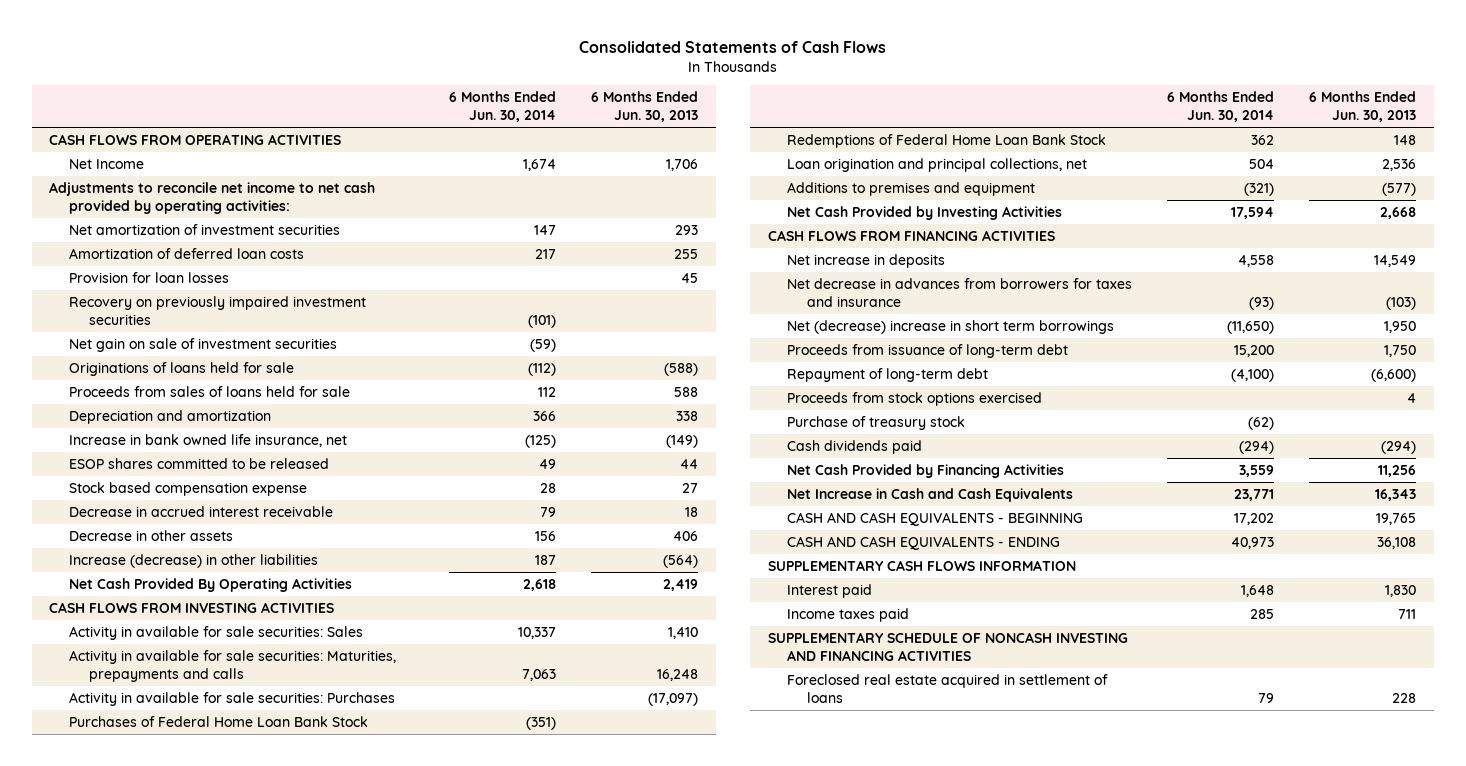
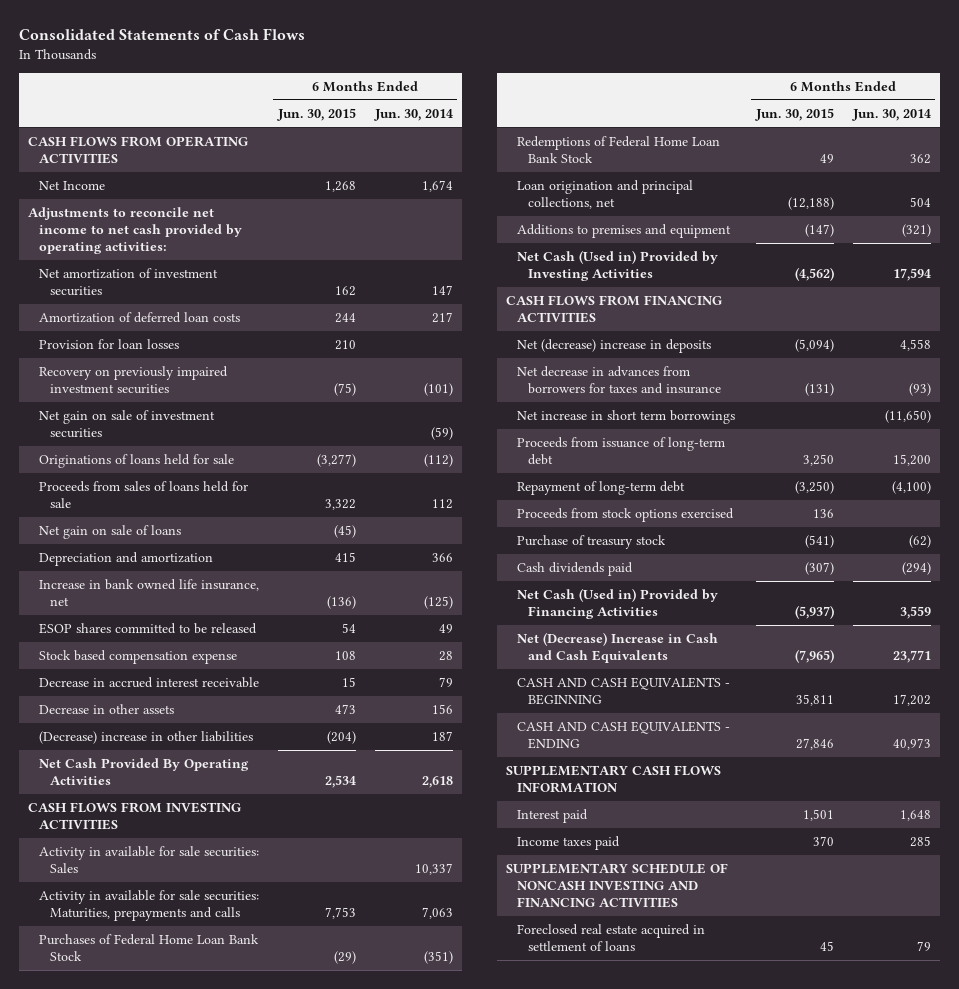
[591,91,699,123] 6 Months Ended Jun. 30, 2013 -> none
none -> [277,107,357,121] Jun. 30, 2015
none -> [39,524,182,539] Net gain on sale of loans
[68,554,318,569] Increase (decrease) in other liabilities -> [39,730,254,744] (Decrease) increase in other liabilities
[68,692,395,707] Activity in available for sale securities: Purchases -> none
[787,206,1063,221] Net Cash Provided by Investing Activities -> [517,249,719,281] Net Cash (Used in) Provided by Investing Activities
[787,254,946,269] Net increase in deposits -> [517,338,712,353] Net (decrease) increase in deposits
[787,320,1115,335] Net (decrease) increase in short term borrowings -> [517,409,736,424] Net increase in short term borrowings
[787,464,1065,479] Net Cash Provided by Financing Activities -> [517,587,719,619] Net Cash (Used in) Provided by Financing Activities
[787,488,1074,503] Net Increase in Cash and Cash Equivalents -> [517,631,719,663] Net (Decrease) Increase in Cash and Cash Equivalents

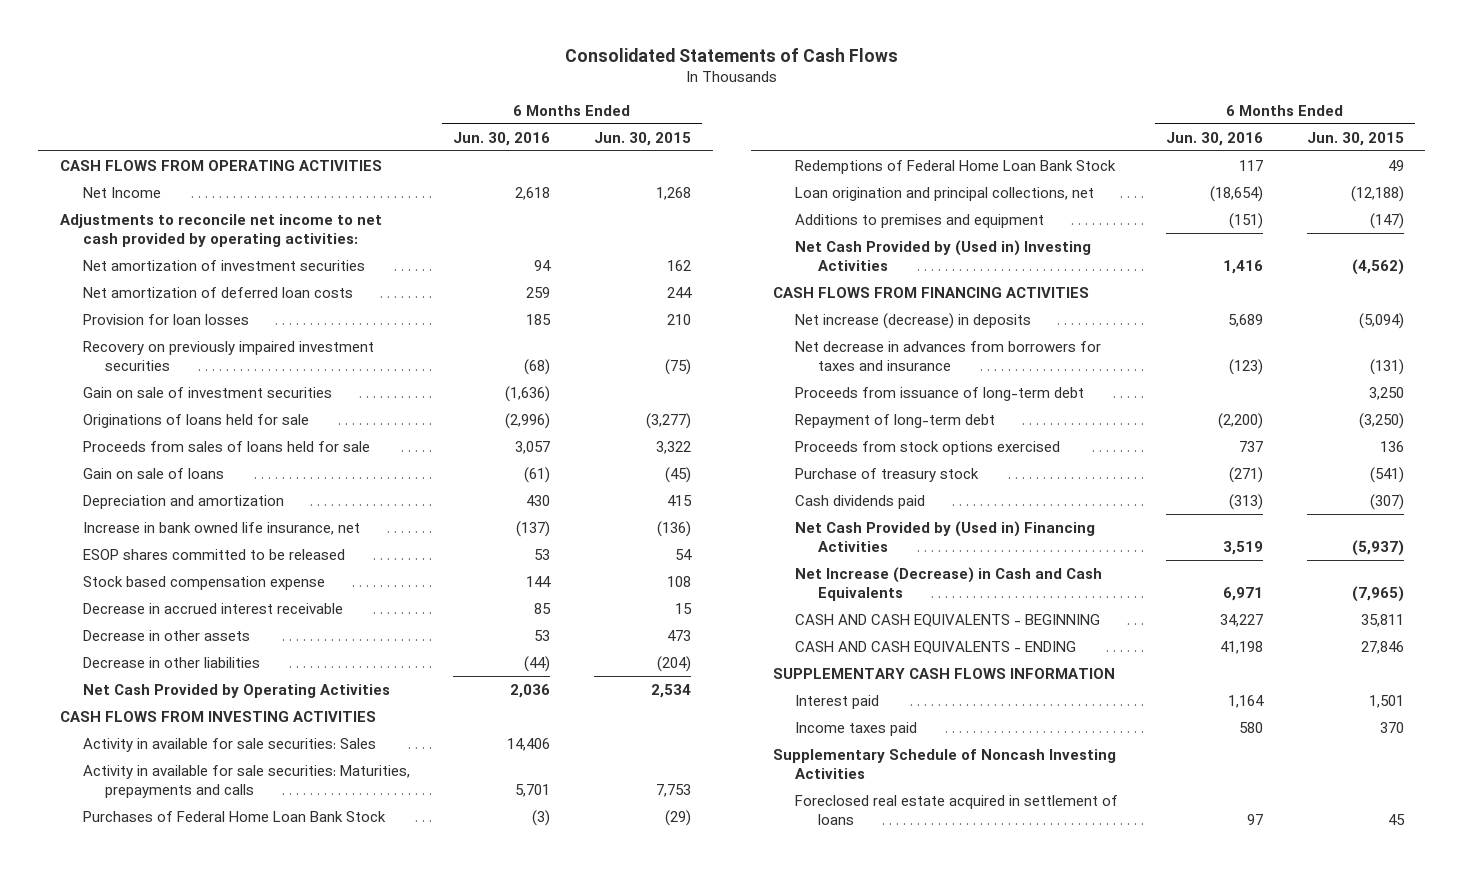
[373,108,453,121] Jun. 30, 2014 -> none
none -> [453,131,551,146] Jun. 30, 2016
[39,311,241,323] Amortization of deferred loan costs -> [82,286,353,298] Net amortization of deferred loan costs
[39,409,216,438] Net gain on sale of investment securities -> [82,386,332,398] Gain on sale of investment securities
[39,524,182,539] Net gain on sale of loans -> [82,467,224,479] Gain on sale of loans
[39,730,254,744] (Decrease) increase in other liabilities -> [82,656,260,668] Decrease in other liabilities
[39,757,250,785] Net Cash Provided By Operating Activities -> [82,683,390,698] Net Cash Provided by Operating Activities
[517,249,719,281] Net Cash (Used in) Provided by Investing Activities -> [795,239,1092,271] Net Cash Provided by (Used in) Investing Activities
[517,338,712,353] Net (decrease) increase in deposits -> [795,312,1032,329] Net increase (decrease) in deposits
[517,409,736,424] Net increase in short term borrowings -> none
[517,587,719,619] Net Cash (Used in) Provided by Financing Activities -> [795,520,1096,552] Net Cash Provided by (Used in) Financing Activities
[517,631,719,663] Net (Decrease) Increase in Cash and Cash Equivalents -> [795,566,1103,601] Net Increase (Decrease) in Cash and Cash Equivalents
[506,862,729,908] SUPPLEMENTARY SCHEDULE OF NONCASH INVESTING AND FINANCING ACTIVITIES -> [772,748,1116,779] Supplementary Schedule of Noncash Investing Activities

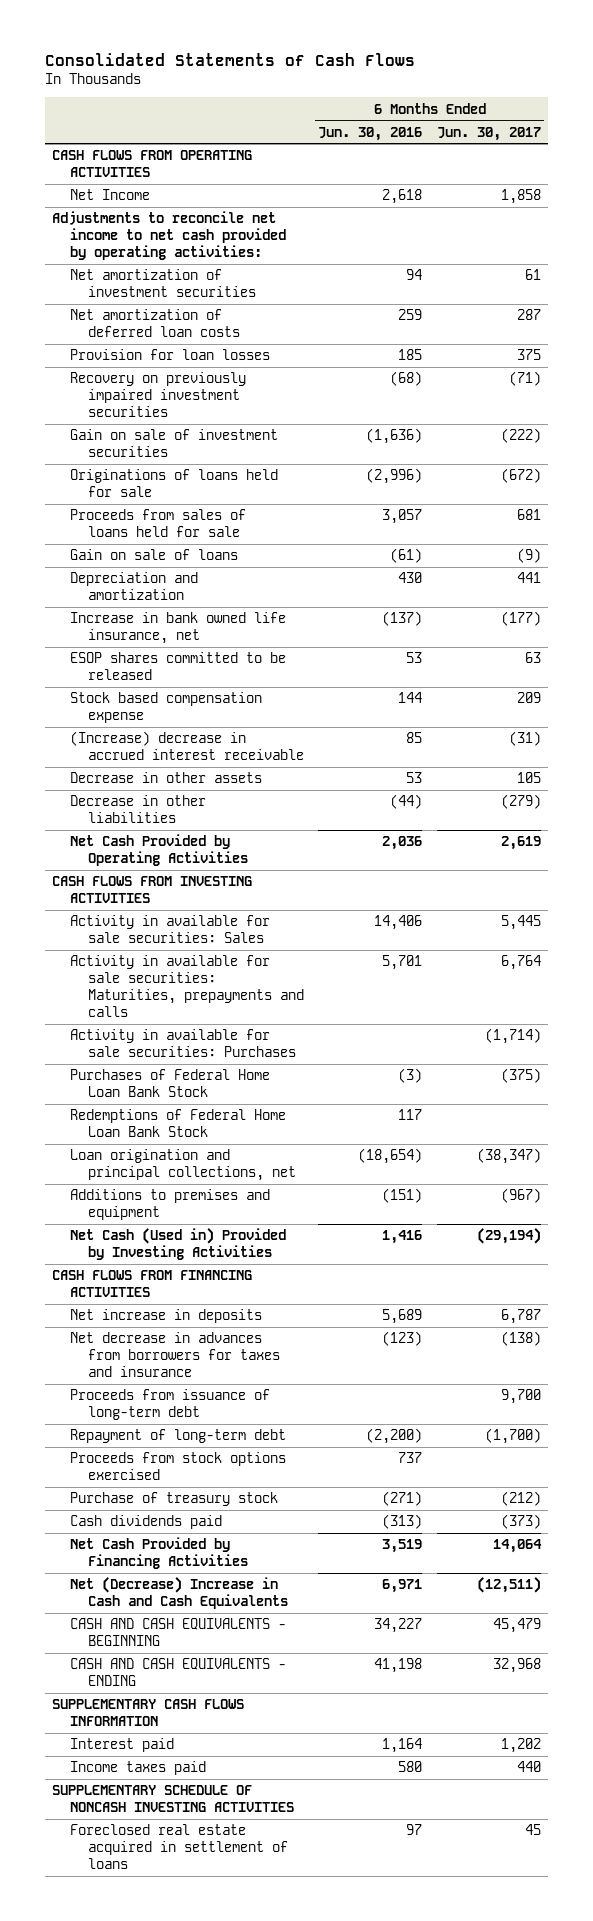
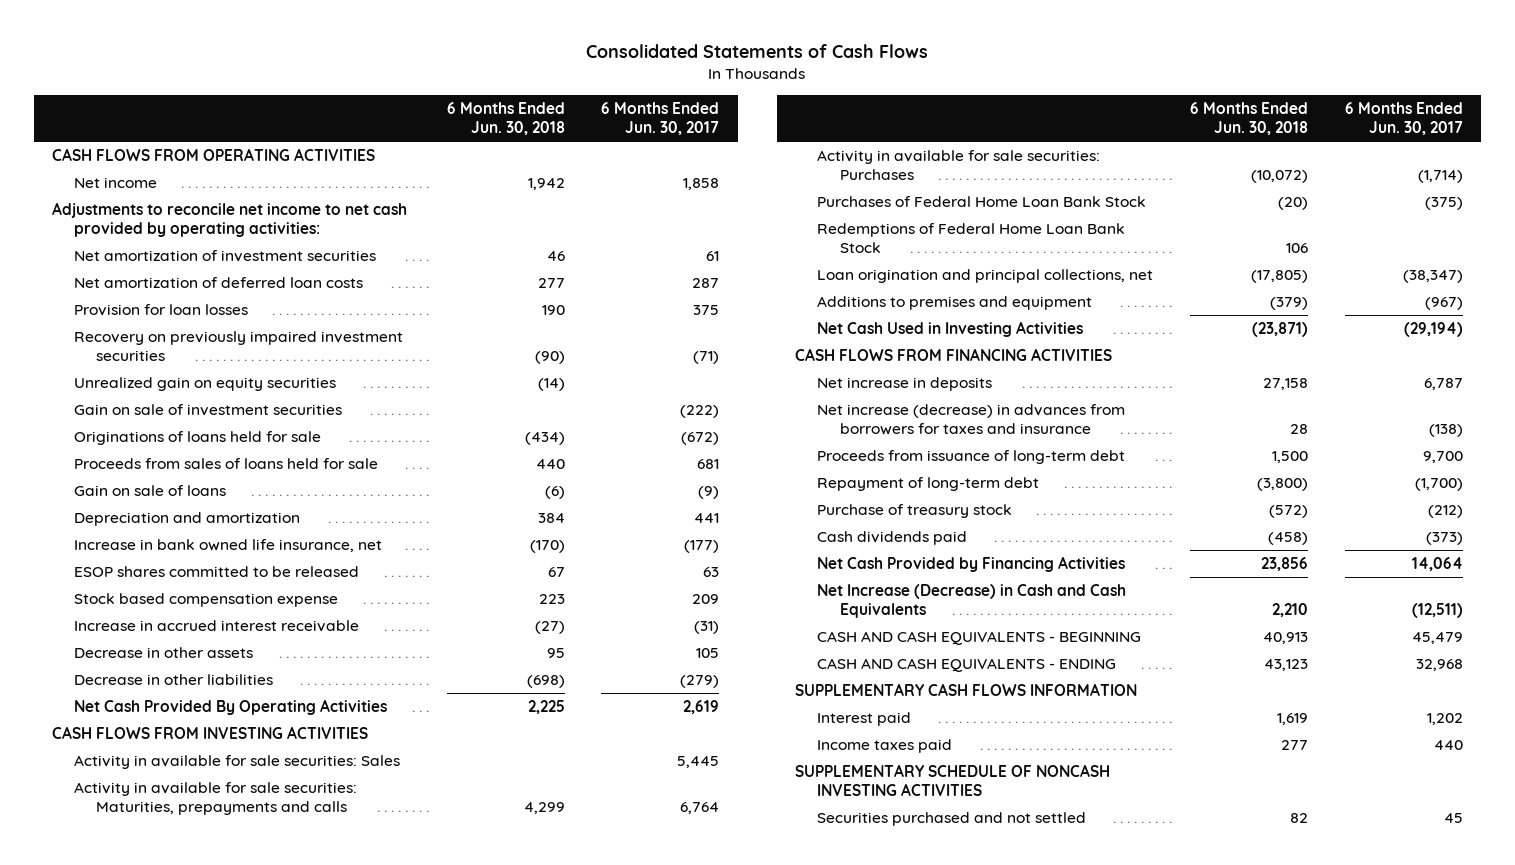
[318,126,423,141] Jun. 30, 2016 -> none
none -> [446,102,565,136] 6 Months Ended Jun. 30, 2018
[70,189,151,201] Net Income -> [74,177,158,189] Net income
none -> [74,377,337,392] Unrealized gain on equity securities
[70,731,305,761] (Increase) decrease in accrued interest receivable -> [74,620,360,633] Increase in accrued interest receivable
[70,834,249,867] Net Cash Provided by Operating Activities -> [74,699,388,716] Net Cash Provided By Operating Activities
[70,1228,287,1261] Net Cash (Used in) Provided by Investing Activities -> [817,321,1084,338] Net Cash Used in Investing Activities
[70,1332,281,1378] Net decrease in advances from borrowers for taxes and insurance -> [817,404,1126,436] Net increase (decrease) in advances from borrowers for taxes and insurance
[70,1452,287,1481] Proceeds from stock options exercised -> none
[70,1577,289,1610] Net (Decrease) Increase in Cash and Cash Equivalents -> [817,584,1127,619] Net Increase (Decrease) in Cash and Cash Equivalents
[70,1824,289,1870] Foreclosed real estate acquired in settlement of loans -> none
none -> [817,812,1087,827] Securities purchased and not settled

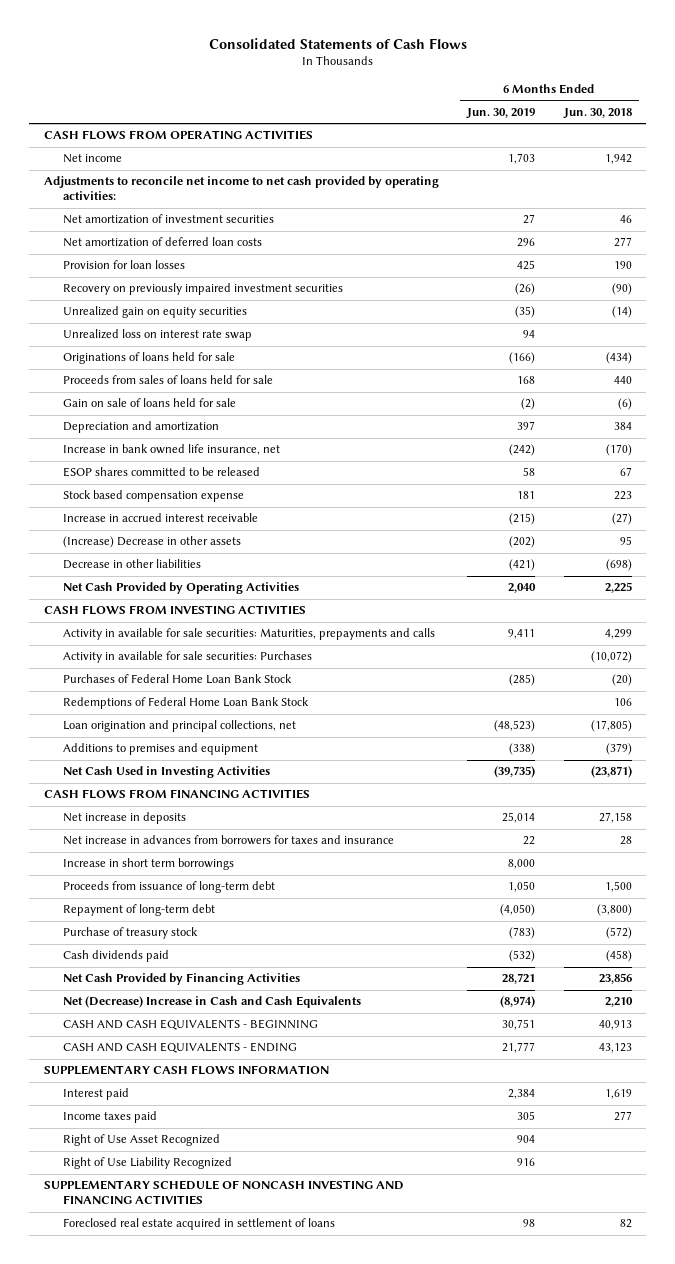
[601,102,720,136] 6 Months Ended Jun. 30, 2017 -> none
none -> [466,107,536,119] Jun. 30, 2019
[74,404,343,417] Gain on sale of investment securities -> none
none -> [62,329,252,342] Unrealized loss on interest rate swap
[74,485,227,497] Gain on sale of loans -> [62,398,236,408] Gain on sale of loans held for sale
[74,647,254,659] Decrease in other assets -> [62,536,241,549] (Increase) Decrease in other assets
[74,699,388,716] Net Cash Provided By Operating Activities -> [62,582,299,595] Net Cash Provided by Operating Activities
[74,755,401,770] Activity in available for sale securities: Sales -> none
[817,404,1126,436] Net increase (decrease) in advances from borrowers for taxes and insurance -> [62,835,394,846] Net increase in advances from borrowers for taxes and insurance
none -> [62,858,234,871] Increase in short term borrowings
[817,584,1127,619] Net Increase (Decrease) in Cash and Cash Equivalents -> [62,996,361,1009] Net (Decrease) Increase in Cash and Cash Equivalents
[817,812,1087,827] Securities purchased and not settled -> none
none -> [62,1134,220,1147] Right of Use Asset Recognized
none -> [62,1157,232,1170] Right of Use Liability Recognized
[795,764,1111,797] SUPPLEMENTARY SCHEDULE OF NONCASH INVESTING ACTIVITIES -> [43,1180,404,1206] SUPPLEMENTARY SCHEDULE OF NONCASH INVESTING AND FINANCING ACTIVITIES
none -> [62,1218,335,1231] Foreclosed real estate acquired in settlement of loans

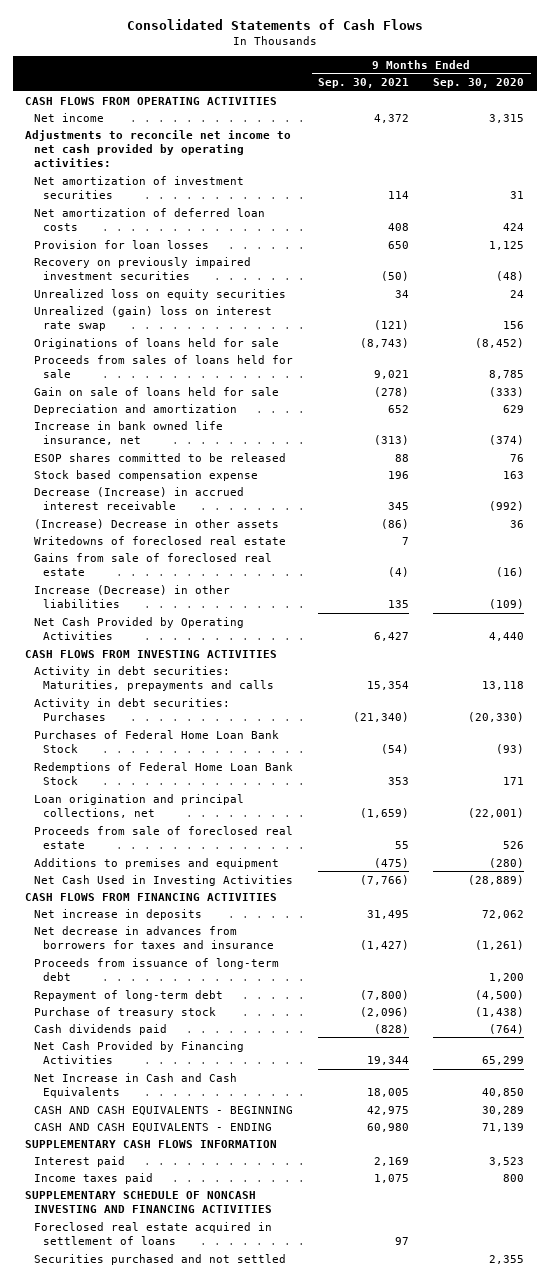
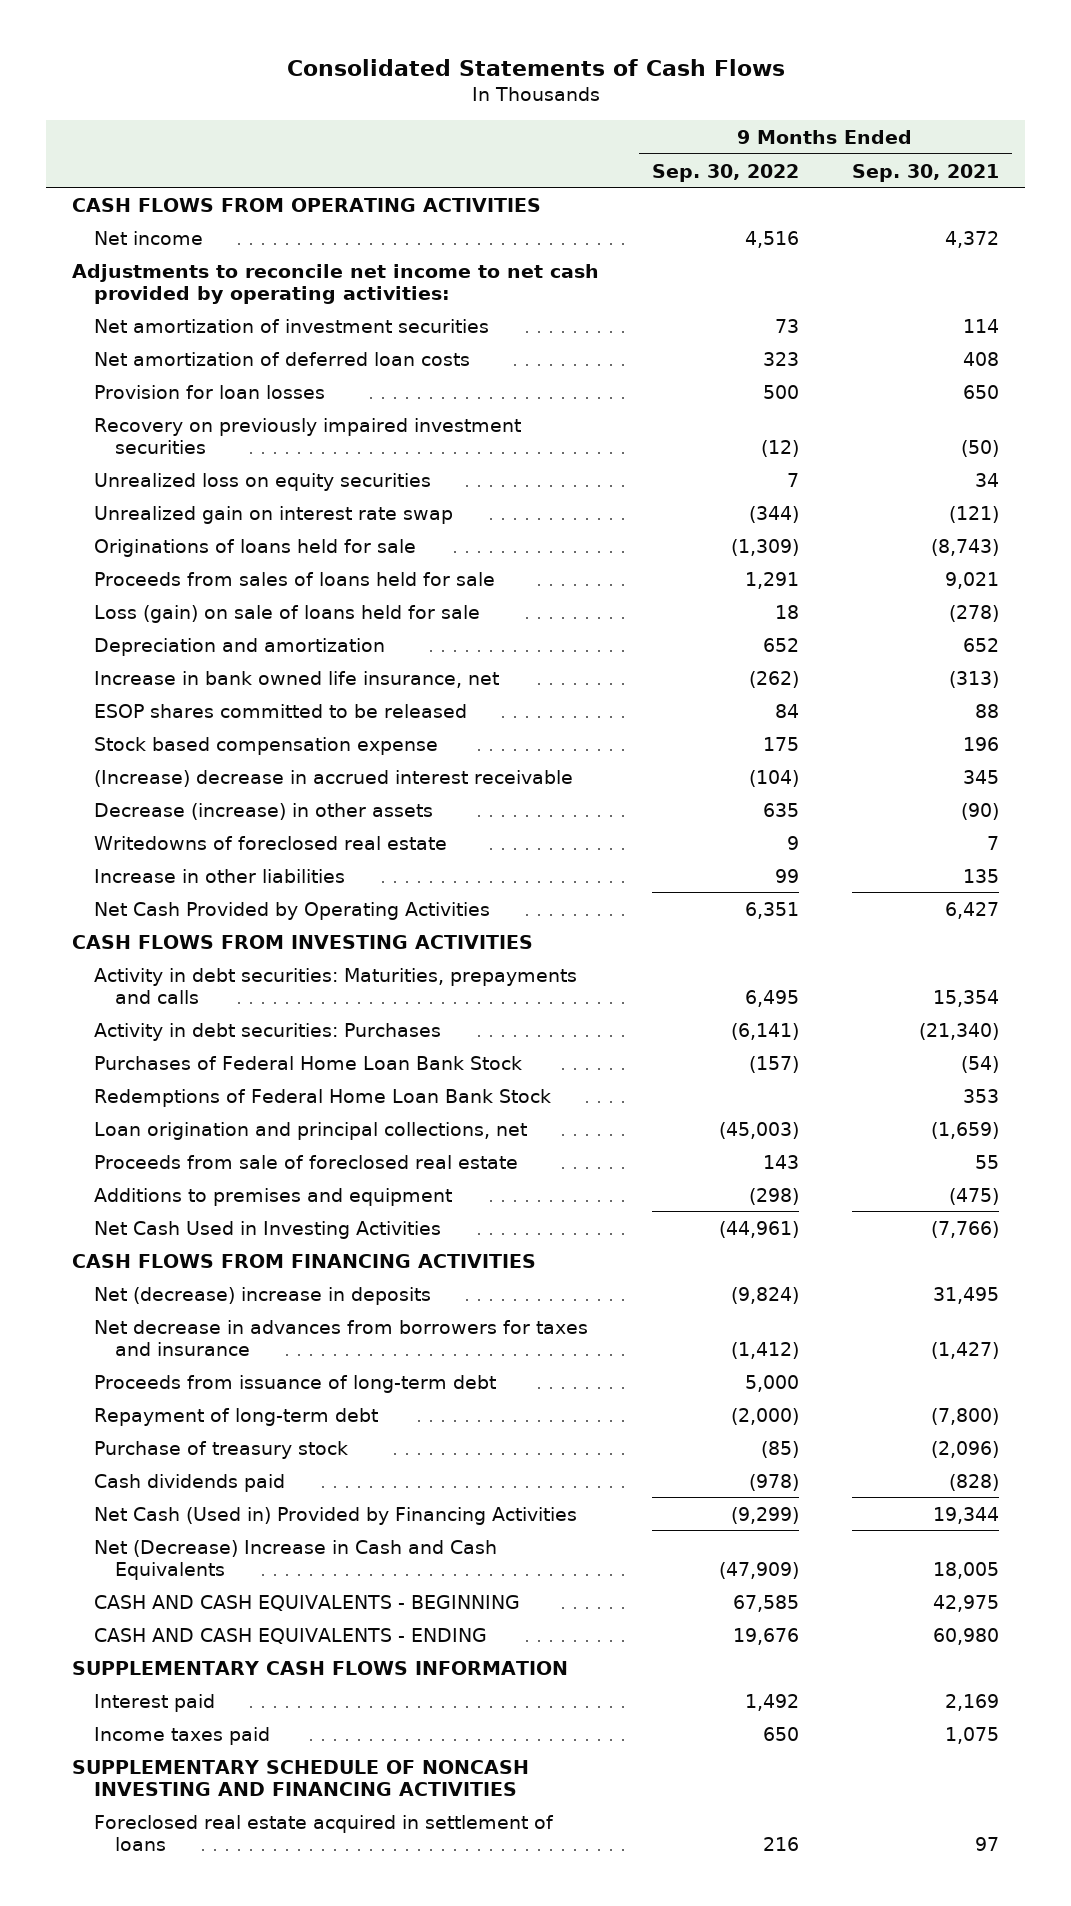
[433,78,525,89] Sep. 30, 2020 -> none
none -> [652,163,800,182] Sep. 30, 2022
[34,305,273,332] Unrealized (gain) loss on interest rate swap -> [93,505,453,524] Unrealized gain on interest rate swap
[34,386,280,396] Gain on sale of loans held for sale -> [93,604,480,623] Loss (gain) on sale of loans held for sale
[34,486,245,511] Decrease (Increase) in accrued interest receivable -> [93,769,573,787] (Increase) decrease in accrued interest receivable
[34,518,280,529] (Increase) Decrease in other assets -> [93,802,433,820] Decrease (increase) in other assets
[380,518,409,529] (86) -> [960,802,999,820] (90)
[34,552,273,577] Gains from sale of foreclosed real estate -> none
[34,584,231,609] Increase (Decrease) in other liabilities -> [93,868,345,883] Increase in other liabilities
[34,908,203,920] Net increase in deposits -> [93,1286,431,1305] Net (decrease) increase in deposits
[34,1040,245,1065] Net Cash Provided by Financing Activities -> [93,1506,577,1525] Net Cash (Used in) Provided by Financing Activities
[34,1072,238,1099] Net Increase in Cash and Cash Equivalents -> [93,1539,497,1580] Net (Decrease) Increase in Cash and Cash Equivalents
[34,1253,287,1265] Securities purchased and not settled -> none

